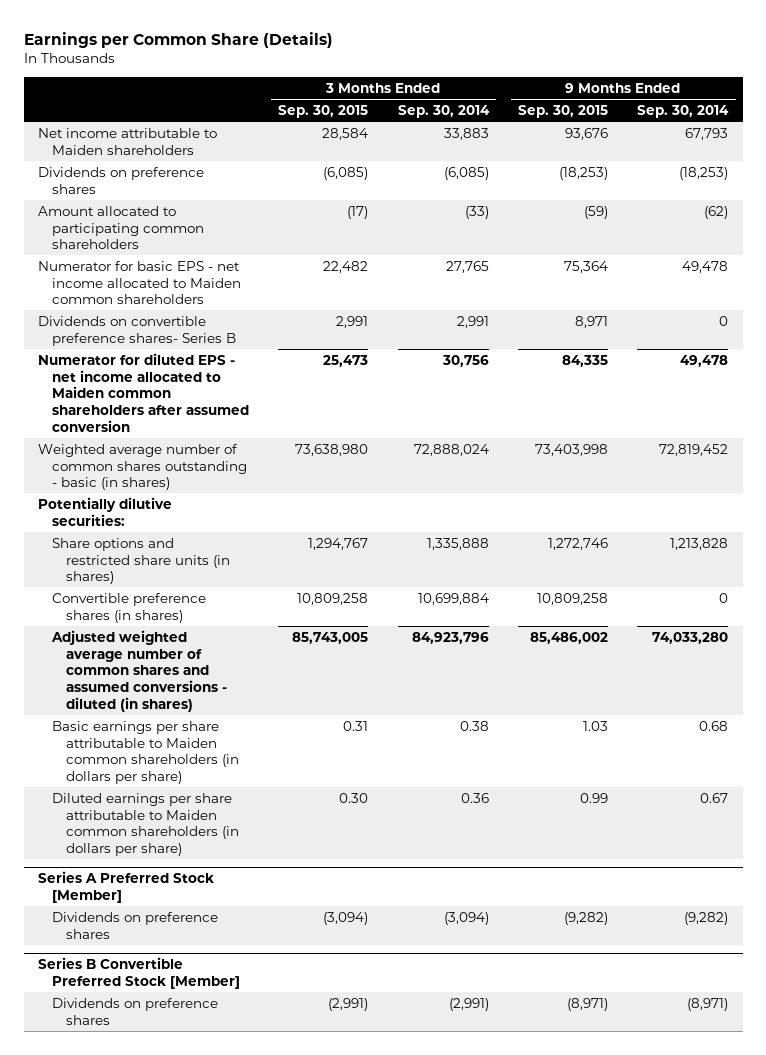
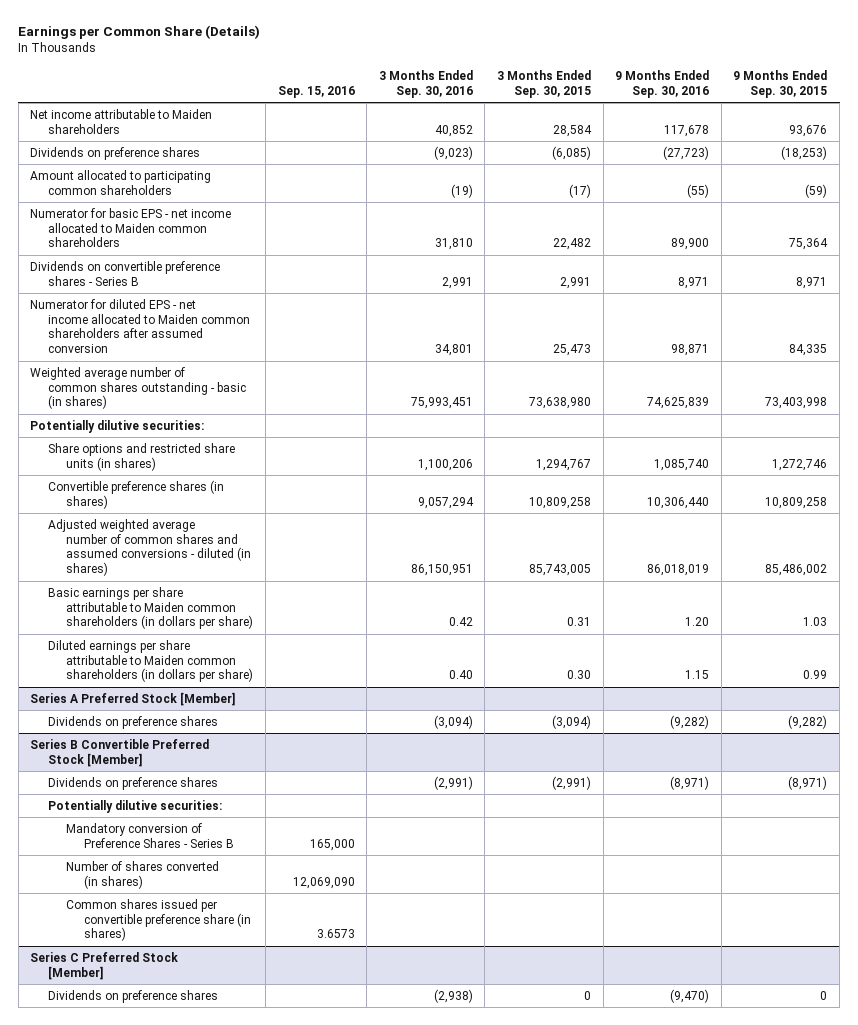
[397,104,490,118] Sep. 30, 2014 -> none
[637,104,730,118] Sep. 30, 2014 -> none
none -> [277,85,355,98] Sep. 15, 2016
none -> [378,69,473,98] 3 Months Ended Sep. 30, 2016
none -> [615,69,710,98] 9 Months Ended Sep. 30, 2016
[38,315,237,346] Dividends on convertible preference shares- Series B -> [30,260,221,286] Dividends on convertible preference shares - Series B
none -> [48,799,223,813] Potentially dilutive securities:
none -> [66,822,235,848] Mandatory conversion of Preference Shares - Series B
none -> [66,860,220,889] Number of shares converted (in shares)
none -> [66,898,252,942] Common shares issued per convertible preference share (in shares)
none -> [30,951,179,980] Series C Preferred Stock [Member]
none -> [48,989,219,1003] Dividends on preference shares

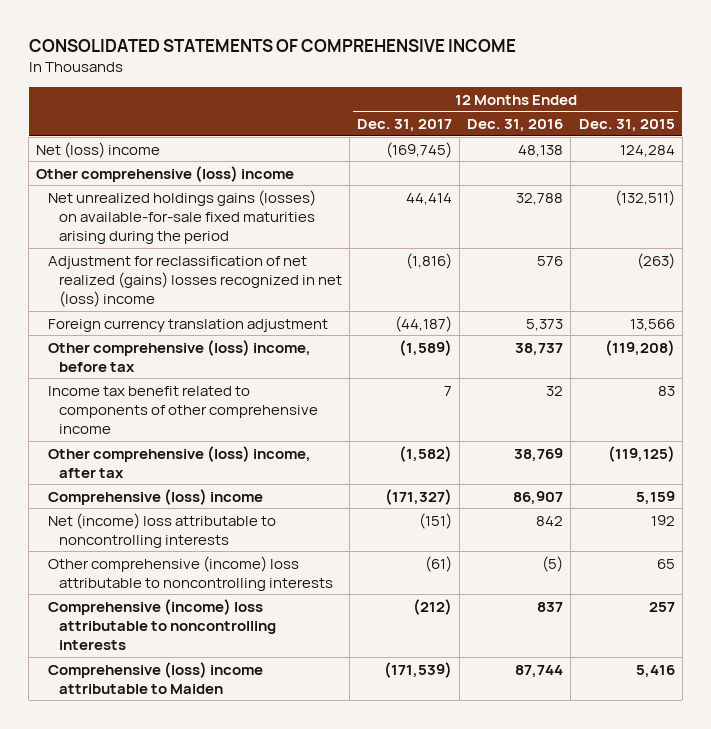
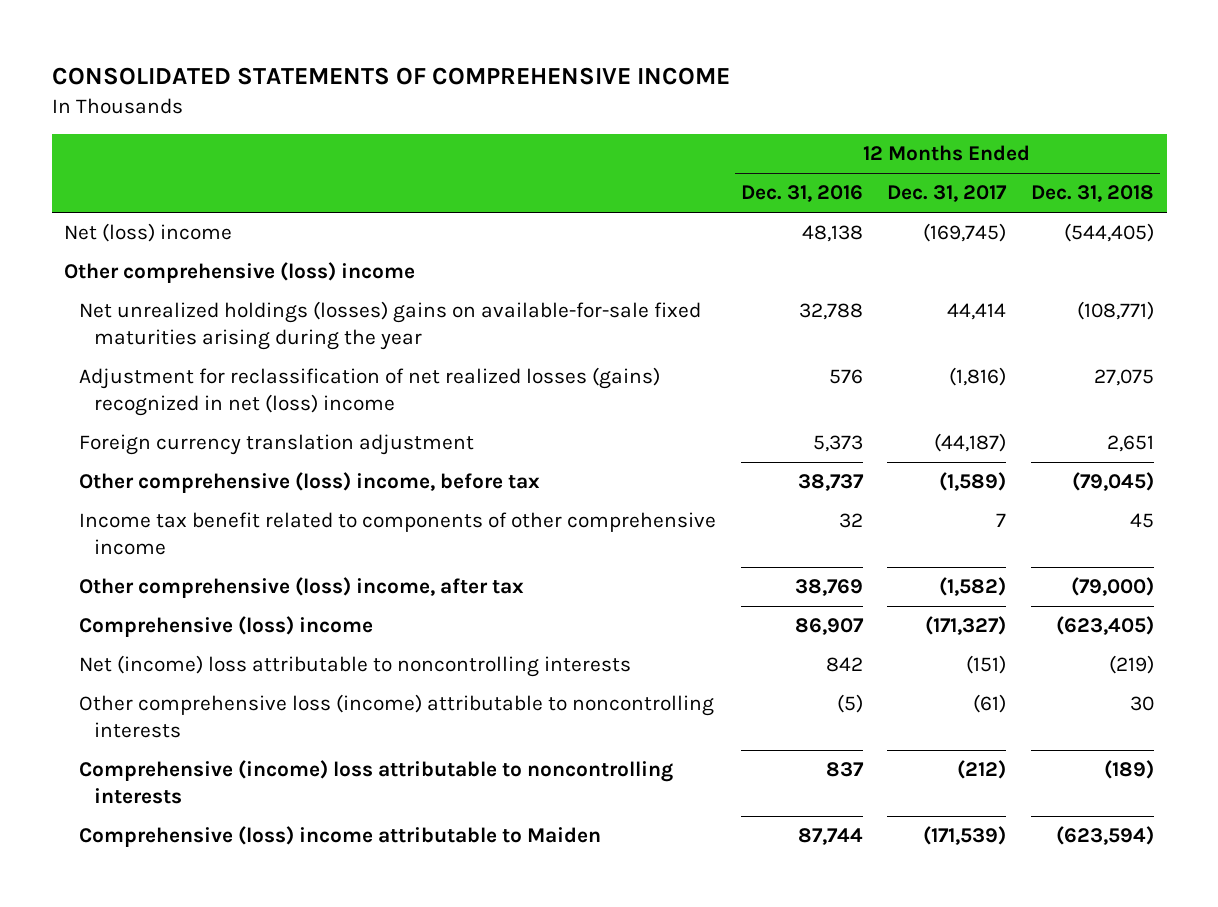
[578,118,675,132] Dec. 31, 2015 -> none
none -> [1031,185,1155,203] Dec. 31, 2018
[47,189,316,244] Net unrealized holdings gains (losses) on available-for-sale fixed maturities arising during the period -> [79,301,702,351] Net unrealized holdings (losses) gains on available-for-sale fixed maturities arising during the year
[47,255,342,307] Adjustment for reclassification of net realized (gains) losses recognized in net (loss) income -> [79,367,661,417] Adjustment for reclassification of net realized losses (gains) recognized in net (loss) income
[47,555,333,591] Other comprehensive (income) loss attributable to noncontrolling interests -> [79,694,715,739] Other comprehensive loss (income) attributable to noncontrolling interests

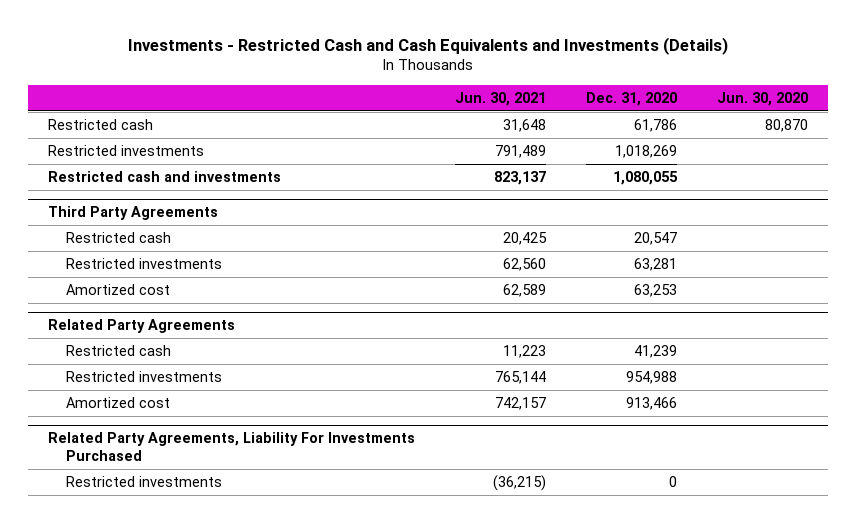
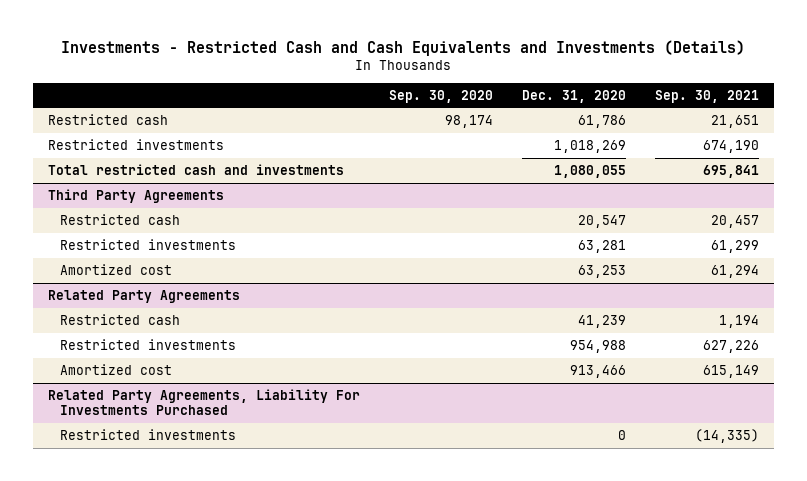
[455,92,547,107] Jun. 30, 2021 -> none
[717,92,809,107] Jun. 30, 2020 -> none
none -> [388,89,493,103] Sep. 30, 2020
none -> [655,89,760,103] Sep. 30, 2021
[48,171,282,183] Restricted cash and investments -> [47,163,344,175] Total restricted cash and investments

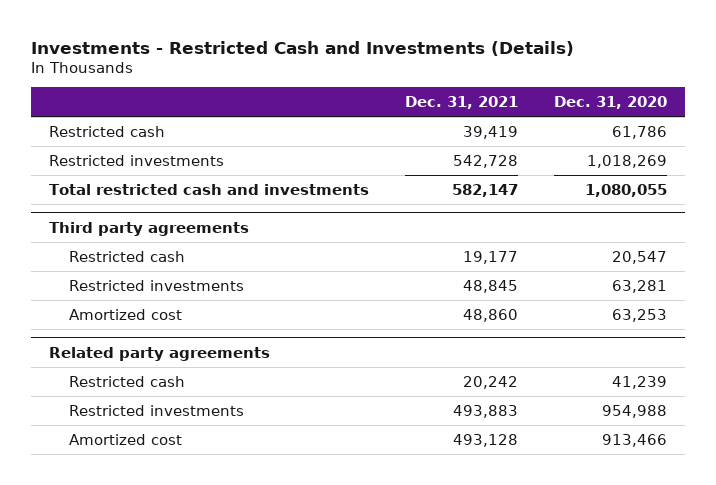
[61,39,746,56] Investments - Restricted Cash and Cash Equivalents and Investments (Details) -> [31,40,575,56] Investments - Restricted Cash and Investments (Details)
[388,89,493,103] Sep. 30, 2020 -> none
[655,89,760,103] Sep. 30, 2021 -> none
none -> [404,96,518,110] Dec. 31, 2021
[47,188,224,203] Third Party Agreements -> [49,221,250,236] Third party agreements
[47,289,240,303] Related Party Agreements -> [49,346,271,361] Related party agreements
[47,388,360,416] Related Party Agreements, Liability For Investments Purchased -> none
[60,428,237,440] Restricted investments -> none

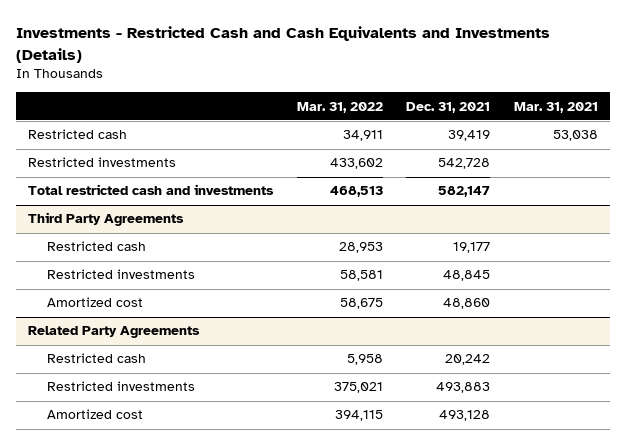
[31,40,575,56] Investments - Restricted Cash and Investments (Details) -> [16,25,551,63] Investments - Restricted Cash and Cash Equivalents and Investments (Details)
[553,96,667,110] Dec. 31, 2020 -> none
none -> [296,101,383,113] Mar. 31, 2022
none -> [513,101,598,113] Mar. 31, 2021
[49,221,250,236] Third party agreements -> [28,212,185,227] Third Party Agreements
[49,346,271,361] Related party agreements -> [28,326,201,339] Related Party Agreements

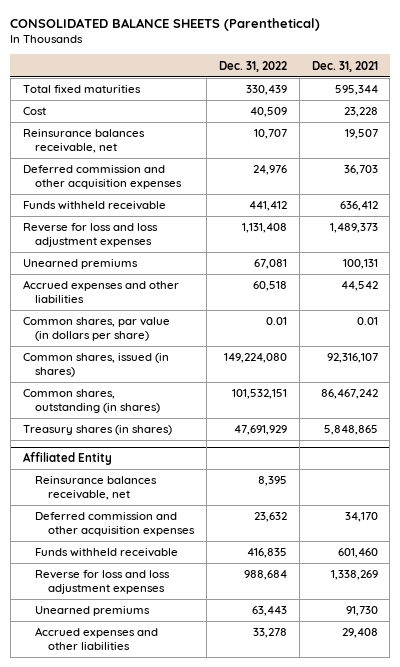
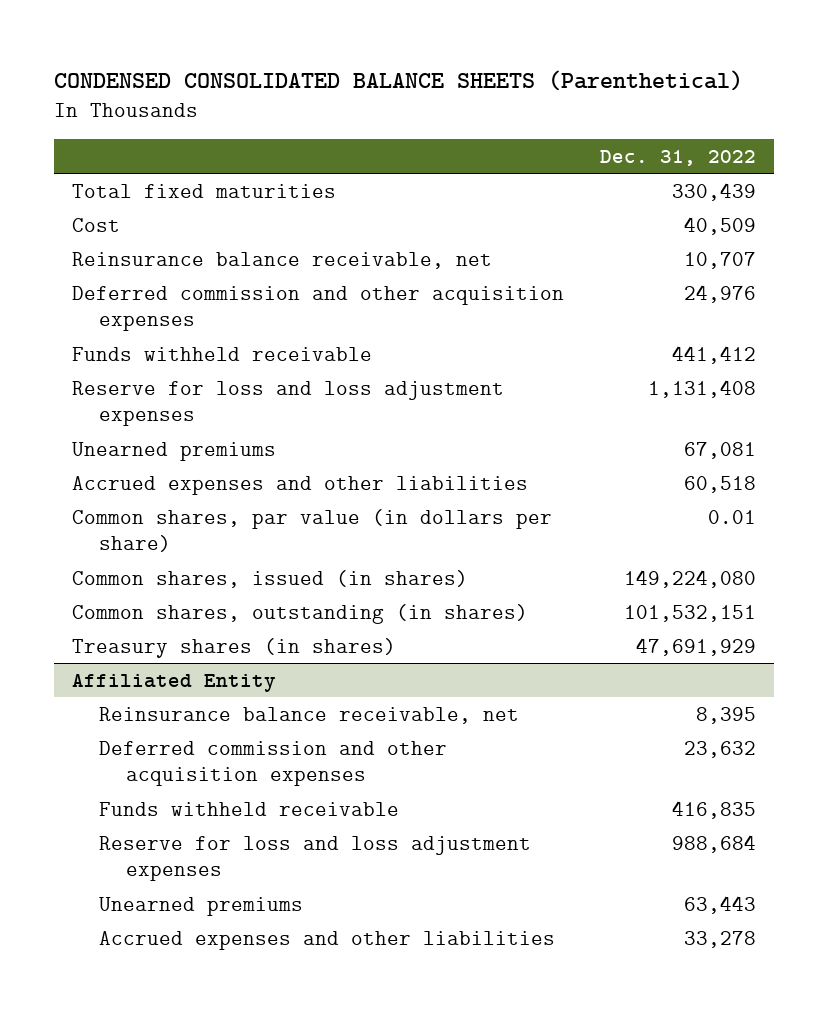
[10,17,321,31] CONSOLIDATED BALANCE SHEETS (Parenthetical) -> [54,69,744,91] CONDENSED CONSOLIDATED BALANCE SHEETS (Parenthetical)
[311,60,378,72] Dec. 31, 2021 -> none
[22,129,145,154] Reinsurance balances receivable, net -> [72,251,493,269] Reinsurance balance receivable, net
[22,223,158,248] Reverse for loss and loss adjustment expenses -> [72,380,505,427] Reserve for loss and loss adjustment expenses
[35,476,158,501] Reinsurance balances receivable, net -> [98,706,519,724] Reinsurance balance receivable, net
[35,570,171,595] Reverse for loss and loss adjustment expenses -> [98,835,531,882] Reserve for loss and loss adjustment expenses

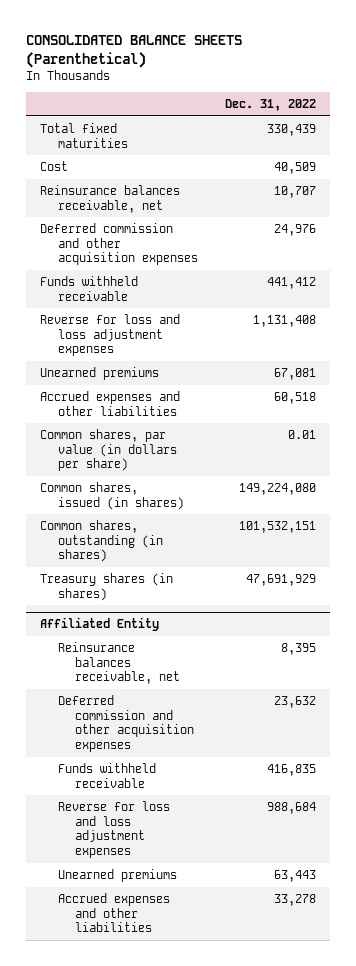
[54,69,744,91] CONDENSED CONSOLIDATED BALANCE SHEETS (Parenthetical) -> [26,35,243,68] CONSOLIDATED BALANCE SHEETS (Parenthetical)
[72,251,493,269] Reinsurance balance receivable, net -> [40,185,181,213] Reinsurance balances receivable, net
[72,380,505,427] Reserve for loss and loss adjustment expenses -> [40,314,181,357] Reverse for loss and loss adjustment expenses
[98,706,519,724] Reinsurance balance receivable, net -> [57,642,181,685] Reinsurance balances receivable, net
[98,835,531,882] Reserve for loss and loss adjustment expenses -> [57,801,170,858] Reverse for loss and loss adjustment expenses

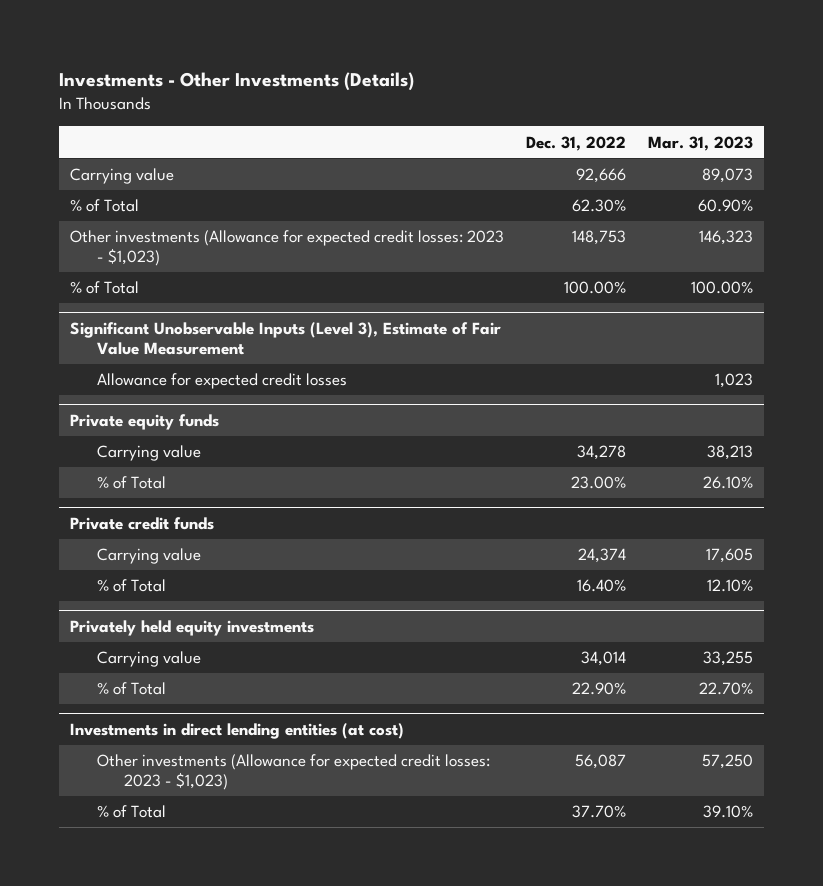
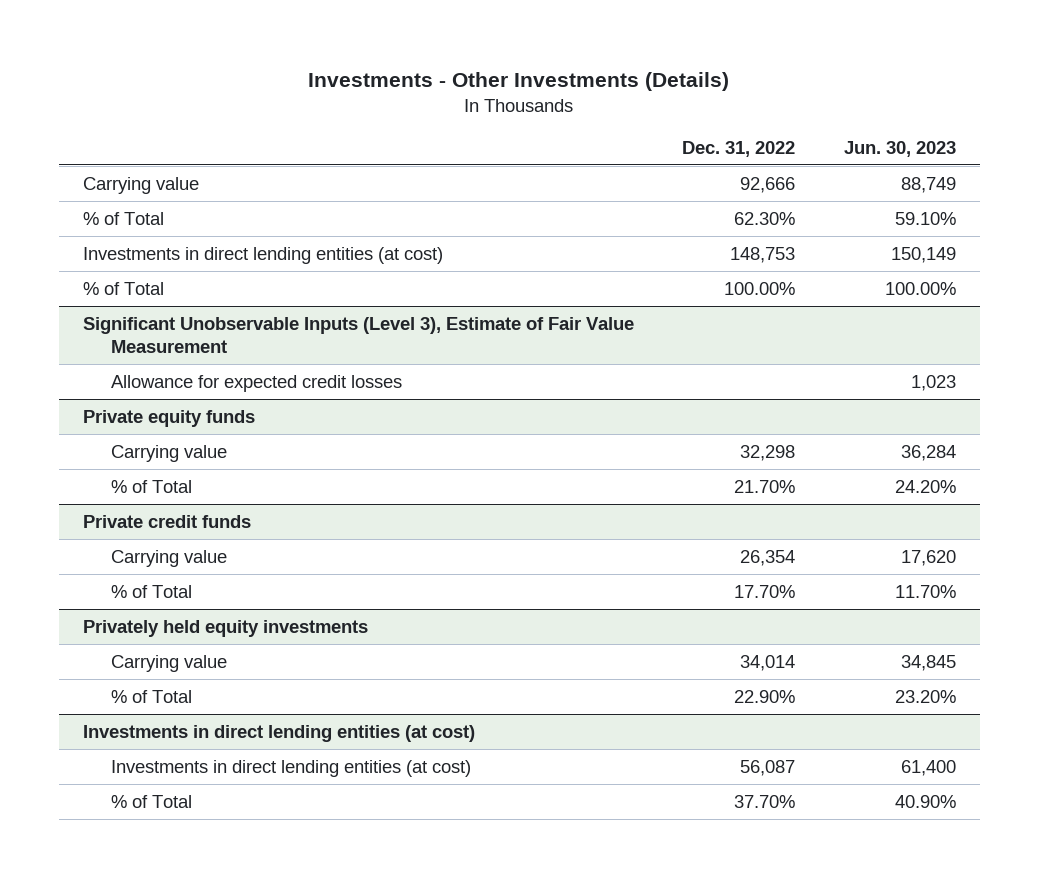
[647,135,753,151] Mar. 31, 2023 -> none
none -> [843,140,956,157] Jun. 30, 2023
[70,230,505,267] Other investments (Allowance for expected credit losses: 2023 - $1,023) -> [82,246,443,264] Investments in direct lending entities (at cost)
[577,445,627,461] 34,278 -> [740,444,796,461] 32,298
[571,476,627,490] 23.00% -> [734,479,796,493] 21.70%
[578,548,627,564] 24,374 -> [740,549,796,566] 26,354
[577,579,627,593] 16.40% -> [734,584,796,598] 17.70%
[97,754,491,791] Other investments (Allowance for expected credit losses: 2023 - $1,023) -> [111,759,472,777] Investments in direct lending entities (at cost)

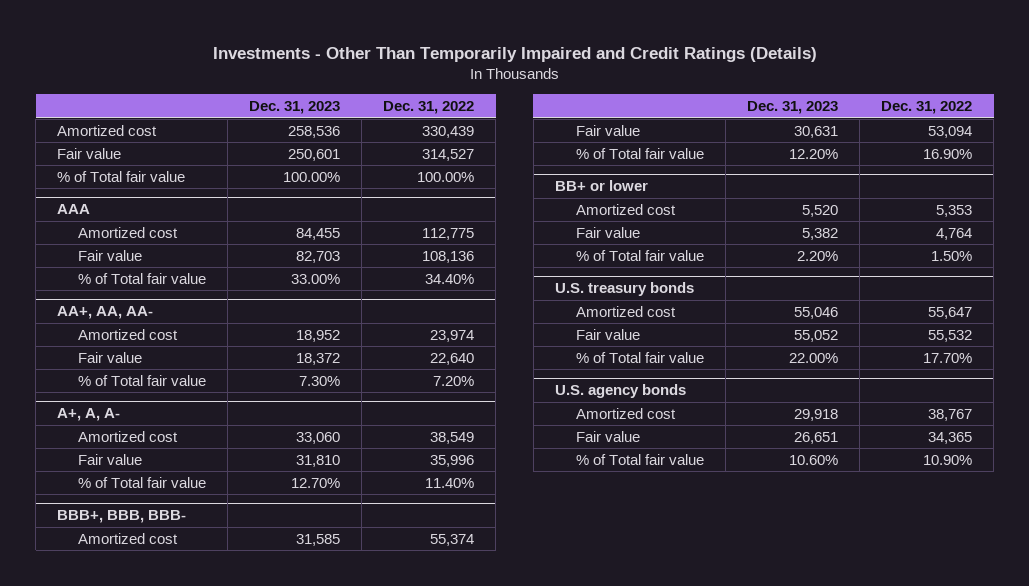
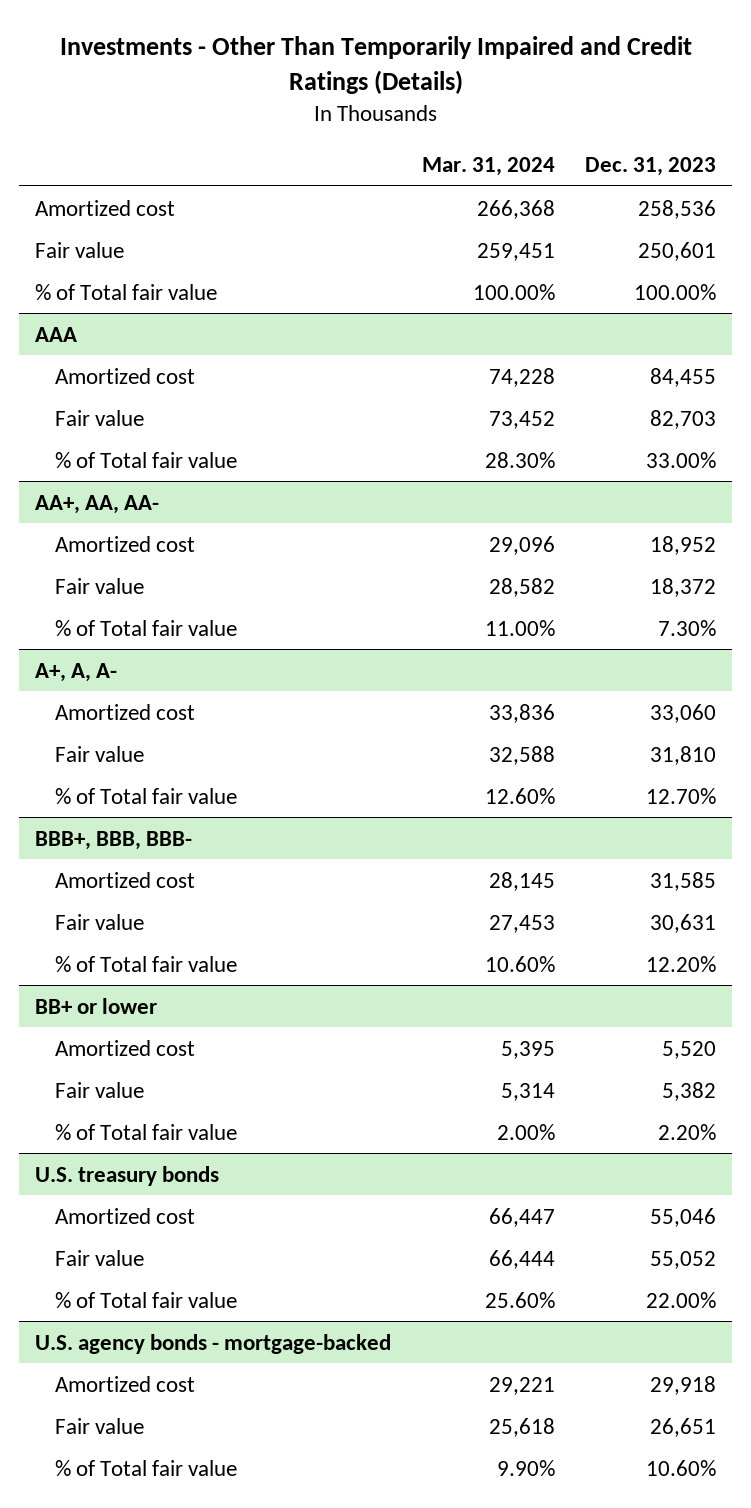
[383,101,475,115] Dec. 31, 2022 -> none
none -> [421,156,555,176] Mar. 31, 2024
[554,384,686,399] U.S. agency bonds -> [34,1333,391,1354] U.S. agency bonds - mortgage-backed

